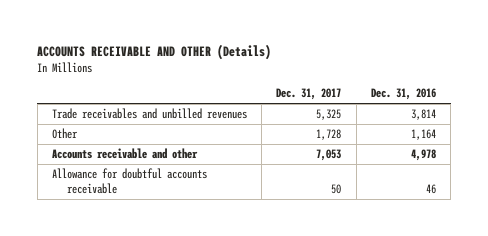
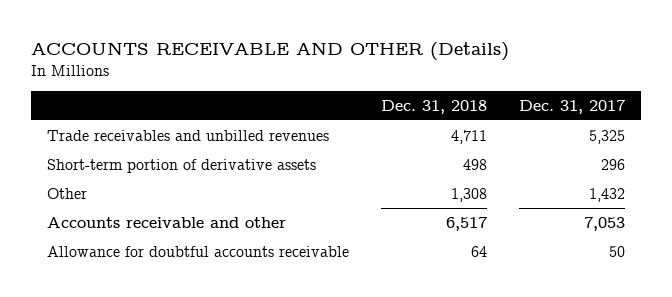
[370,88,436,101] Dec. 31, 2016 -> none
none -> [381,99,488,114] Dec. 31, 2018
none -> [47,158,317,173] Short-term portion of derivative assets
[316,129,342,141] 1,728 -> [589,187,626,202] 1,432

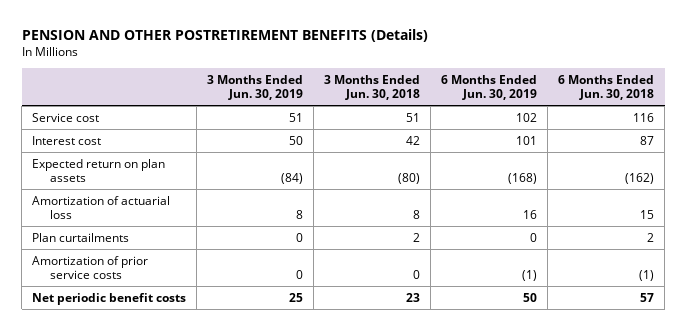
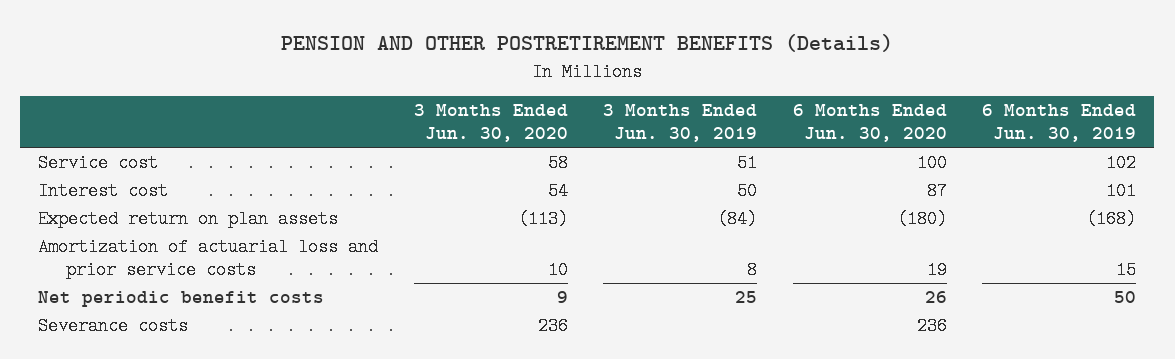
[324,74,421,101] 3 Months Ended Jun. 30, 2018 -> none
[558,74,655,101] 6 Months Ended Jun. 30, 2018 -> none
none -> [413,104,568,142] 3 Months Ended Jun. 30, 2020
none -> [792,104,947,142] 6 Months Ended Jun. 30, 2020
[32,232,130,242] Plan curtailments -> none
[32,255,149,280] Amortization of prior service costs -> none
[32,195,171,220] Amortization of actuarial loss -> [38,238,379,279] Amortization of actuarial loss and prior service costs
[523,210,538,220] 16 -> [1116,260,1137,279] 15
none -> [38,317,189,336] Severance costs

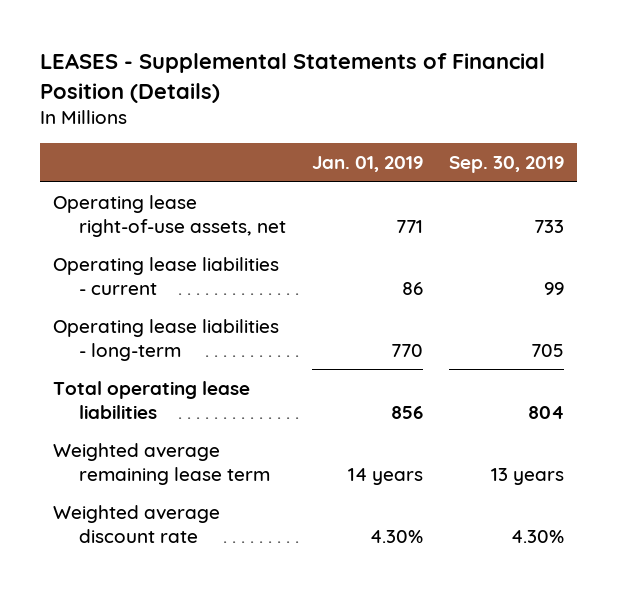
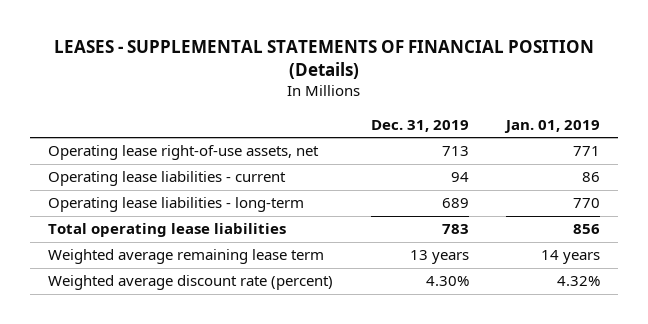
[39,53,545,103] LEASES - Supplemental Statements of Financial Position (Details) -> [54,40,595,80] LEASES - SUPPLEMENTAL STATEMENTS OF FINANCIAL POSITION (Details)
[449,156,565,174] Sep. 30, 2019 -> none
none -> [370,119,469,132] Dec. 31, 2019
[53,504,221,543] Weighted average discount rate -> [48,275,334,291] Weighted average discount rate (percent)
[369,529,423,543] 4.30% -> [556,276,600,287] 4.32%

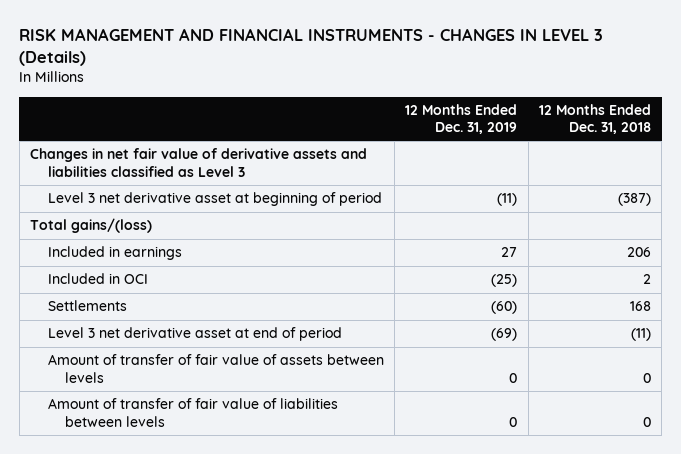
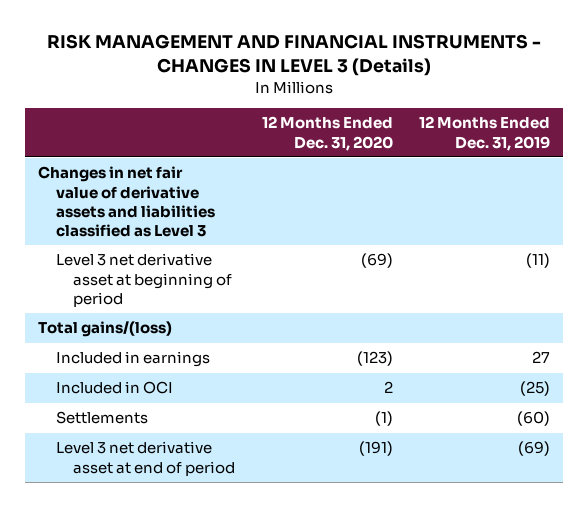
[538,103,651,135] 12 Months Ended Dec. 31, 2018 -> none
none -> [261,116,393,151] 12 Months Ended Dec. 31, 2020
[47,354,384,383] Amount of transfer of fair value of assets between levels -> none
[47,398,338,427] Amount of transfer of fair value of liabilities between levels -> none

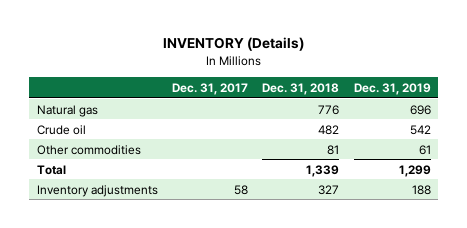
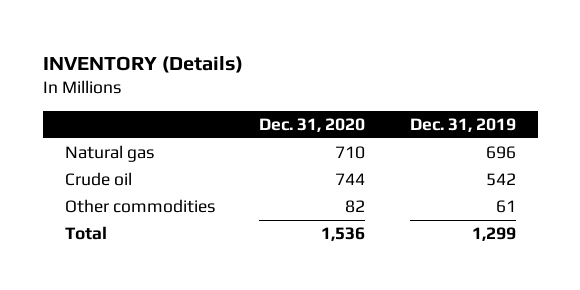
[171,82,248,95] Dec. 31, 2017 -> none
[262,82,340,95] Dec. 31, 2018 -> none
none -> [259,117,366,132] Dec. 31, 2020
[36,184,158,197] Inventory adjustments -> none

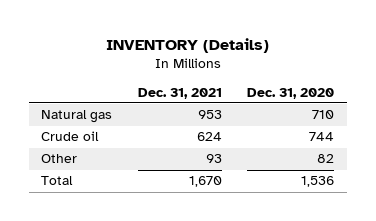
[409,117,516,132] Dec. 31, 2019 -> none
none -> [137,87,222,99] Dec. 31, 2021
[64,199,215,214] Other commodities -> [41,154,78,164] Other

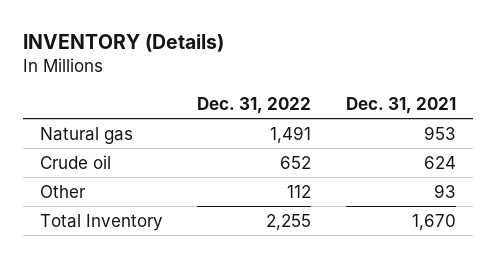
[247,87,335,99] Dec. 31, 2020 -> none
none -> [197,96,312,114] Dec. 31, 2022
[41,176,74,186] Total -> [40,213,164,231] Total Inventory

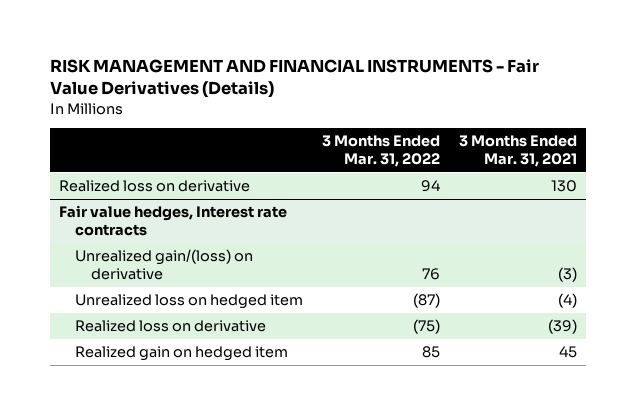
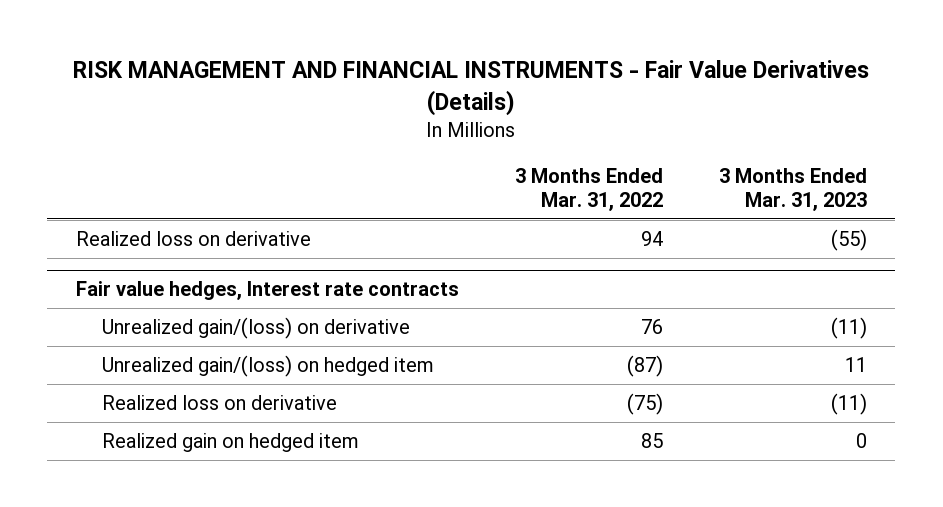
[458,135,577,168] 3 Months Ended Mar. 31, 2021 -> none
none -> [719,167,868,212] 3 Months Ended Mar. 31, 2023
[74,294,303,310] Unrealized loss on hedged item -> [101,354,434,377] Unrealized gain/(loss) on hedged item

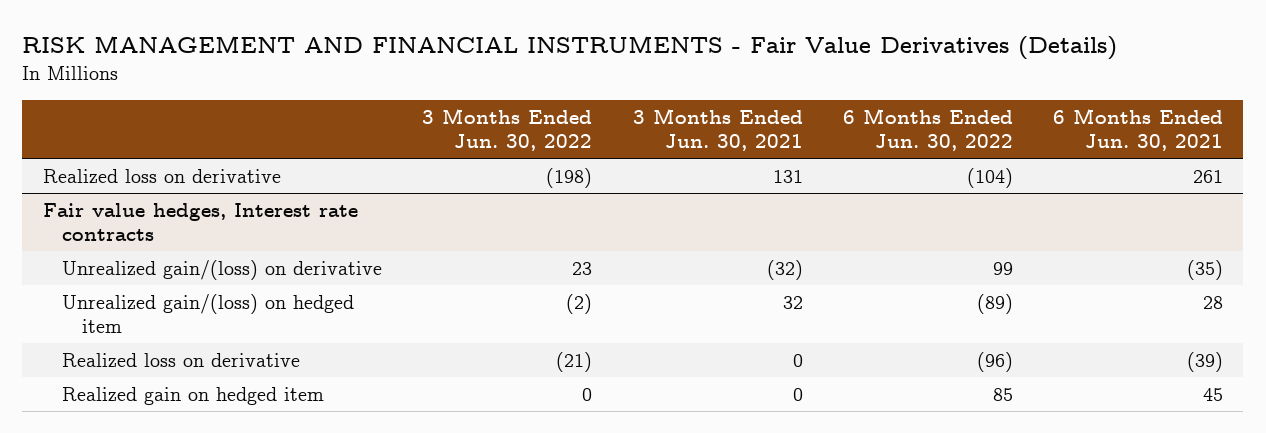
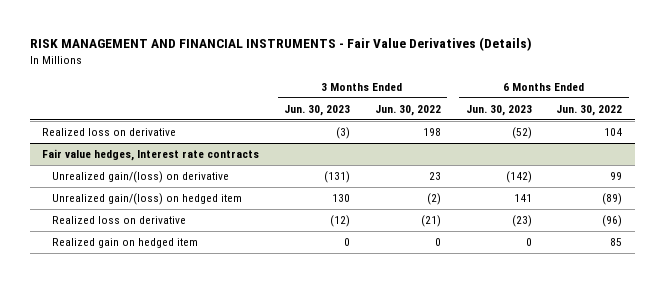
[632,107,803,152] 3 Months Ended Jun. 30, 2021 -> none
[1053,107,1224,152] 6 Months Ended Jun. 30, 2021 -> none
none -> [283,104,350,116] Jun. 30, 2023
none -> [465,104,532,116] Jun. 30, 2023
[546,167,593,188] (198) -> [422,128,441,137] 198
[966,167,1013,188] (104) -> [604,128,623,137] 104

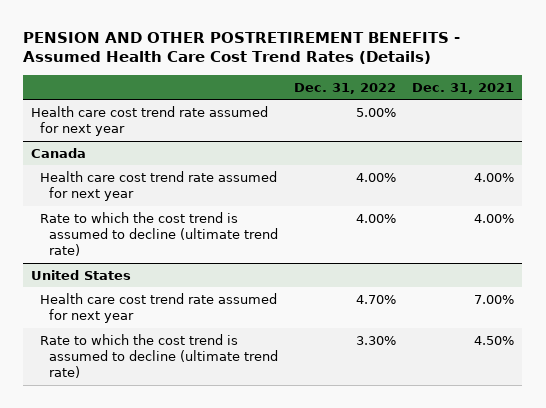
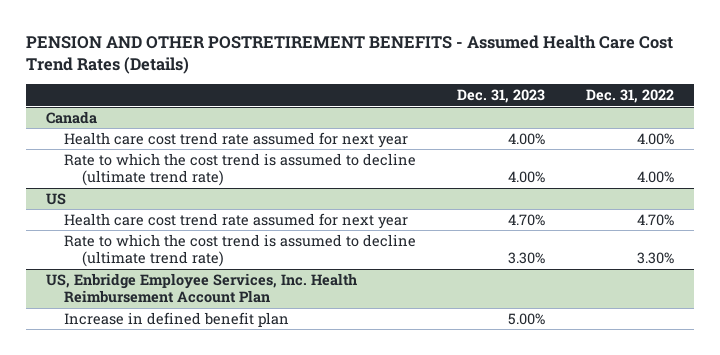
[412,82,515,94] Dec. 31, 2021 -> none
none -> [456,89,545,104] Dec. 31, 2023
[31,105,269,137] Health care cost trend rate assumed for next year -> none
[31,269,132,280] United States -> [46,192,67,205] US
none -> [46,272,358,304] US, Enbridge Employee Services, Inc. Health Reimbursement Account Plan
none -> [64,311,290,327] Increase in defined benefit plan

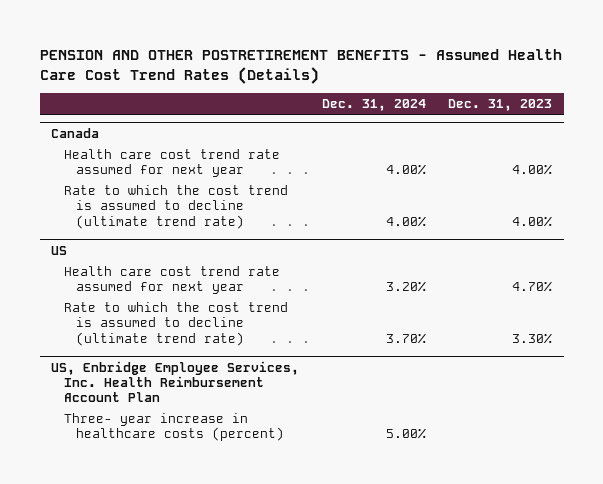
[585,89,674,104] Dec. 31, 2022 -> none
none -> [321,99,426,112] Dec. 31, 2024
[64,311,290,327] Increase in defined benefit plan -> none
none -> [63,413,285,442] Three- year increase in healthcare costs (percent)

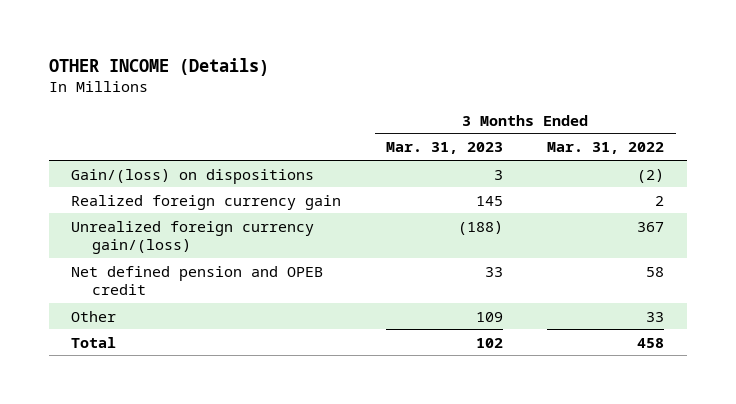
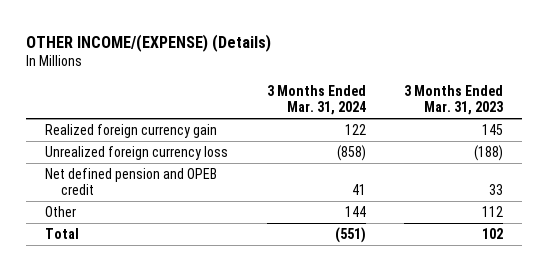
[48,58,269,77] OTHER INCOME (Details) -> [26,33,272,52] OTHER INCOME/(EXPENSE) (Details)
[547,142,665,155] Mar. 31, 2022 -> none
none -> [266,85,366,116] 3 Months Ended Mar. 31, 2024
[71,168,315,184] Gain/(loss) on dispositions -> none
[71,220,315,255] Unrealized foreign currency gain/(loss) -> [45,145,229,160] Unrealized foreign currency loss
[475,311,503,322] 109 -> [482,205,504,217] 112

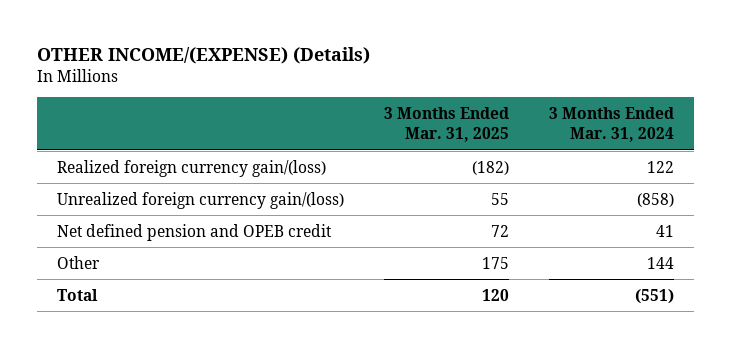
[404,85,504,116] 3 Months Ended Mar. 31, 2023 -> none
none -> [383,107,509,143] 3 Months Ended Mar. 31, 2025
[45,123,218,138] Realized foreign currency gain -> [56,159,326,177] Realized foreign currency gain/(loss)
[45,145,229,160] Unrealized foreign currency loss -> [56,191,344,209] Unrealized foreign currency gain/(loss)

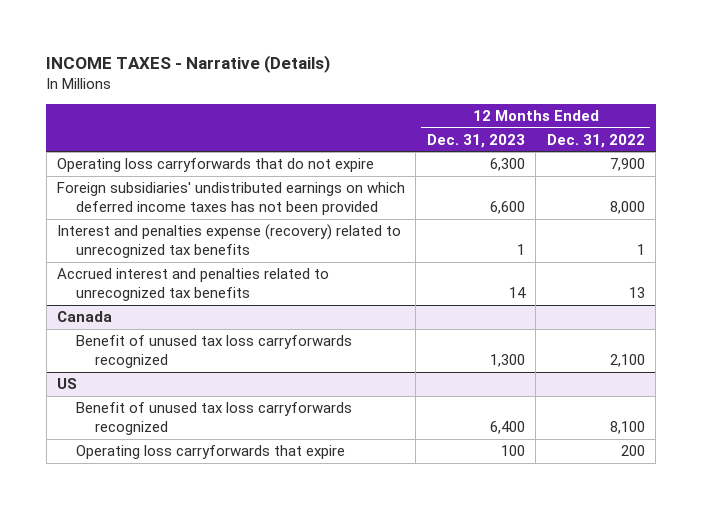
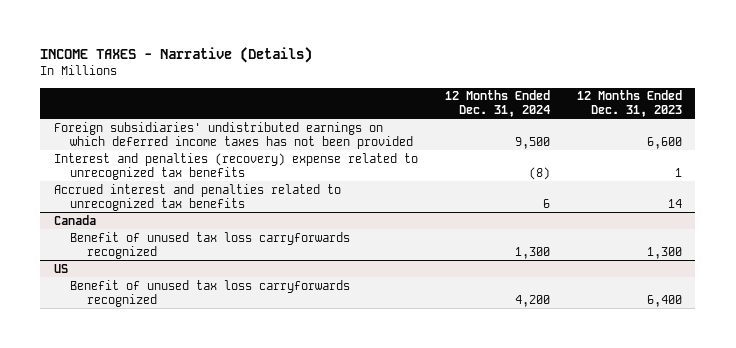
[546,133,645,148] Dec. 31, 2022 -> none
none -> [444,90,550,118] 12 Months Ended Dec. 31, 2024
[57,158,375,173] Operating loss carryforwards that do not expire -> none
[57,224,402,259] Interest and penalties expense (recovery) related to unrecognized tax benefits -> [53,152,418,180] Interest and penalties (recovery) expense related to unrecognized tax benefits
[76,445,346,460] Operating loss carryforwards that expire -> none

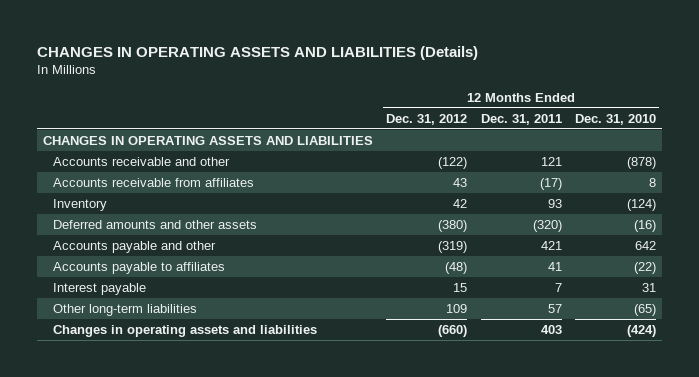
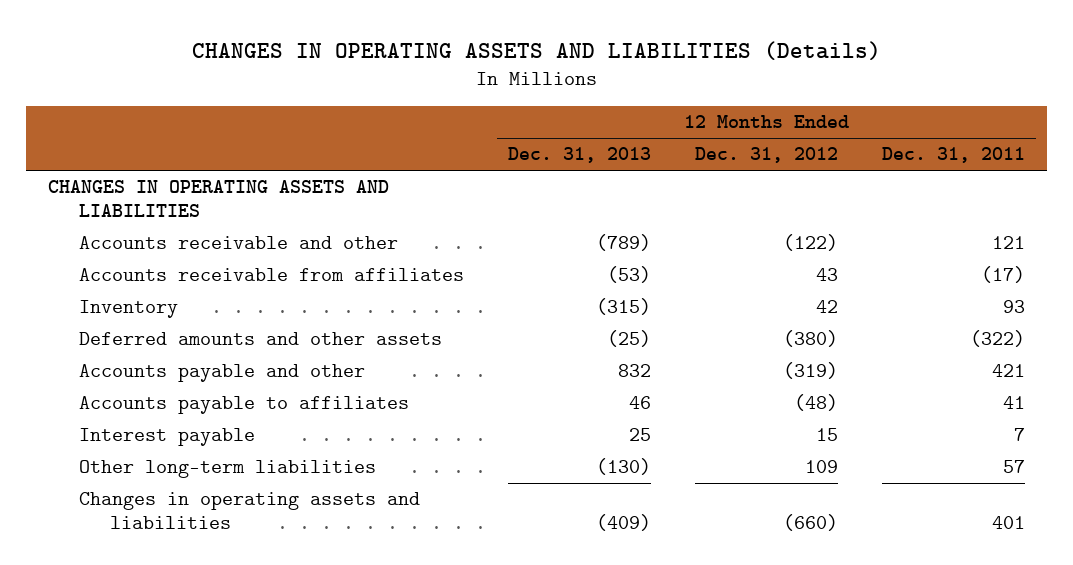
[574,113,656,125] Dec. 31, 2010 -> none
none -> [508,147,652,164] Dec. 31, 2013
[532,219,562,232] (320) -> [970,330,1026,348] (322)
[540,324,562,334] 403 -> [992,516,1026,530] 401

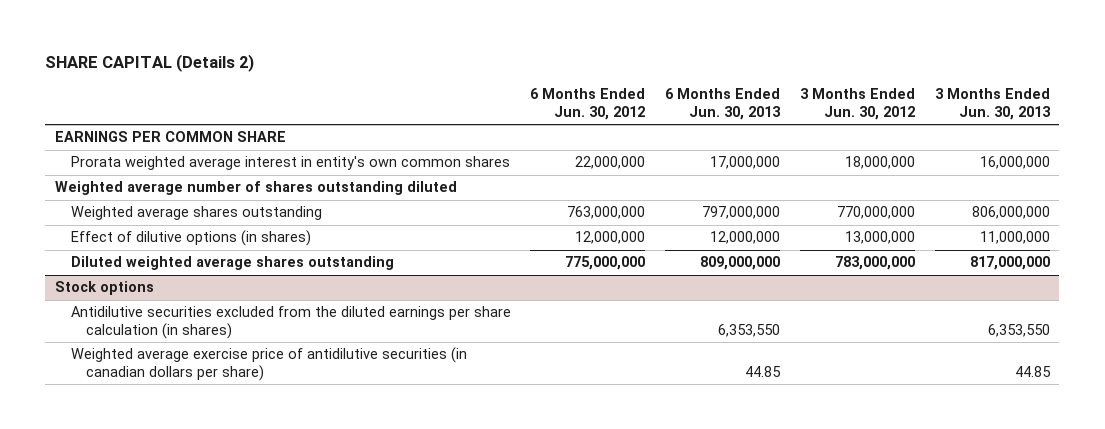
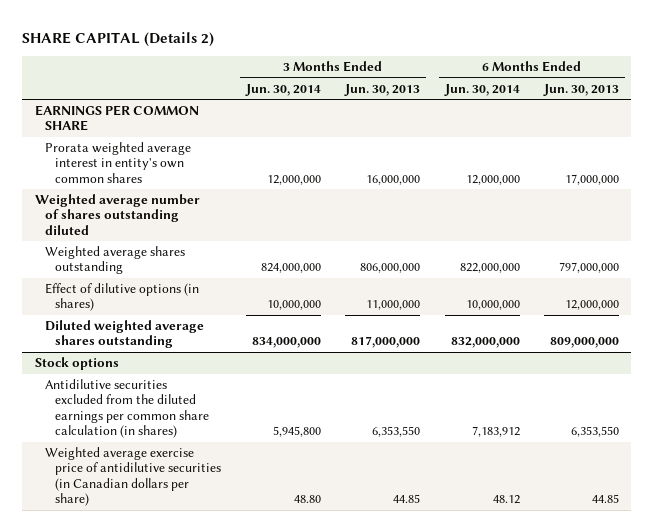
[530,88,646,121] 6 Months Ended Jun. 30, 2012 -> none
[799,88,915,121] 3 Months Ended Jun. 30, 2012 -> none
none -> [244,83,321,96] Jun. 30, 2014
none -> [443,83,520,96] Jun. 30, 2014
[70,306,511,340] Antidilutive securities excluded from the diluted earnings per share calculation (in shares) -> [44,379,210,439] Antidilutive securities excluded from the diluted earnings per common share calculation (in shares)
[70,347,467,382] Weighted average exercise price of antidilutive securities (in canadian dollars per share) -> [44,447,222,507] Weighted average exercise price of antidilutive securities (in Canadian dollars per share)

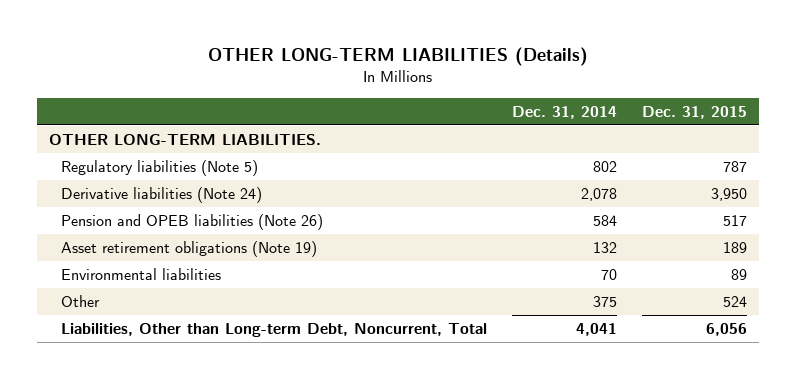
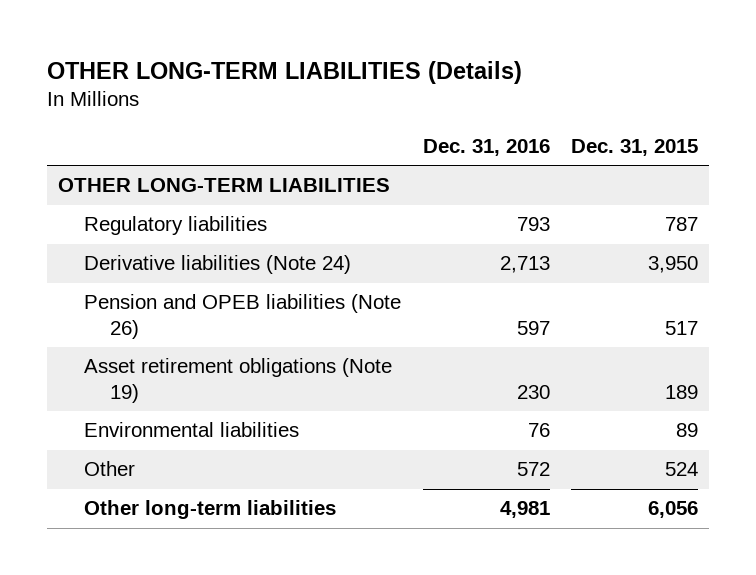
[511,105,617,119] Dec. 31, 2014 -> none
none -> [422,138,550,156] Dec. 31, 2016
[48,134,321,146] OTHER LONG-TERM LIABILITIES. -> [57,178,390,193] OTHER LONG-TERM LIABILITIES
[61,160,259,177] Regulatory liabilities (Note 5) -> [84,216,268,236] Regulatory liabilities
[61,323,488,338] Liabilities, Other than Long-term Debt, Noncurrent, Total -> [84,500,337,520] Other long-term liabilities

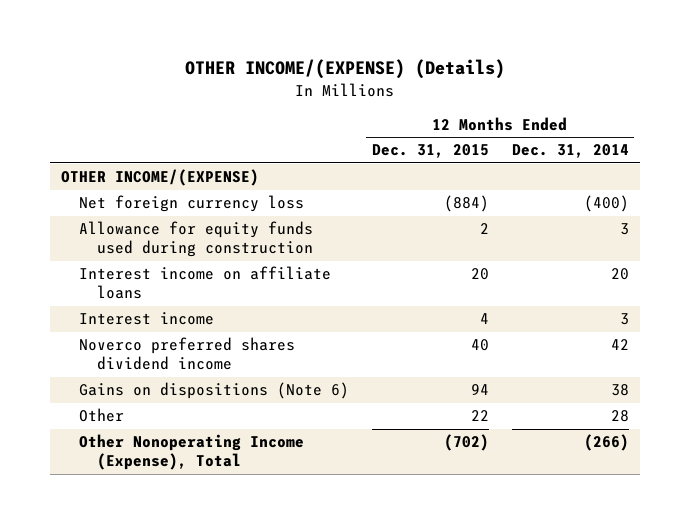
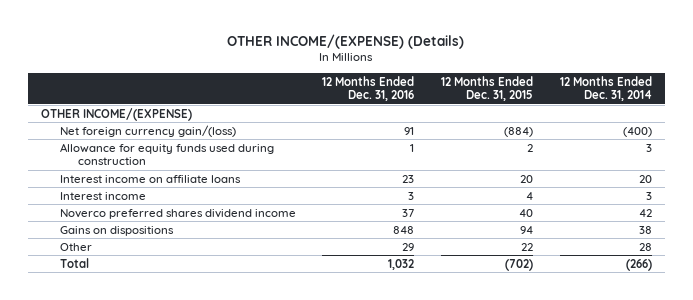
none -> [322,75,415,102] 12 Months Ended Dec. 31, 2016
[79,195,305,213] Net foreign currency loss -> [59,124,236,137] Net foreign currency gain/(loss)
[79,382,350,400] Gains on dispositions (Note 6) -> [59,225,174,236] Gains on dispositions
[79,434,305,471] Other Nonoperating Income (Expense), Total -> [59,257,89,268] Total

